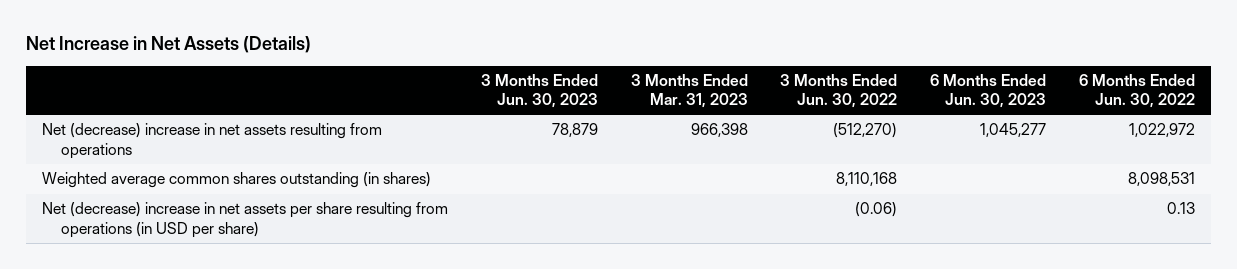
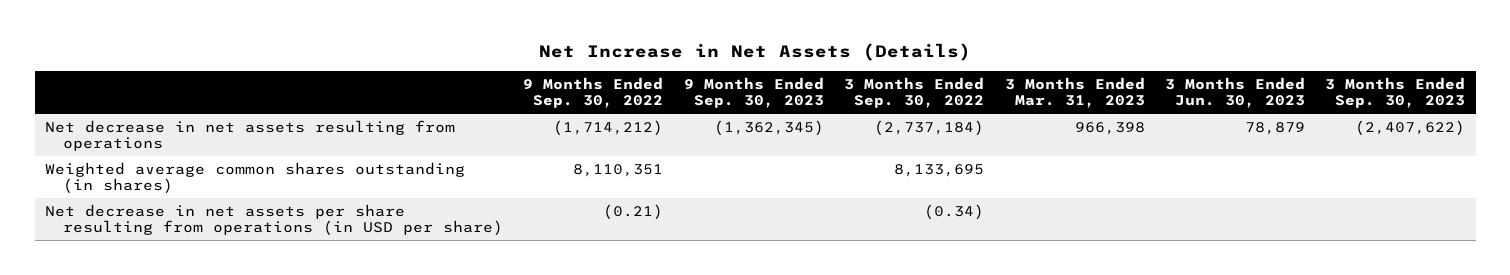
[780,74,898,109] 3 Months Ended Jun. 30, 2022 -> none
[929,74,1046,109] 6 Months Ended Jun. 30, 2023 -> none
[1078,74,1195,109] 6 Months Ended Jun. 30, 2022 -> none
none -> [523,76,664,109] 9 Months Ended Sep. 30, 2022
none -> [683,76,824,109] 9 Months Ended Sep. 30, 2023
none -> [844,76,985,109] 3 Months Ended Sep. 30, 2022
none -> [1325,76,1466,109] 3 Months Ended Sep. 30, 2023
[42,123,383,159] Net (decrease) increase in net assets resulting from operations -> [44,119,455,152] Net decrease in net assets resulting from operations
[42,202,449,238] Net (decrease) increase in net assets per share resulting from operations (in USD per share) -> [44,203,503,237] Net decrease in net assets per share resulting from operations (in USD per share)

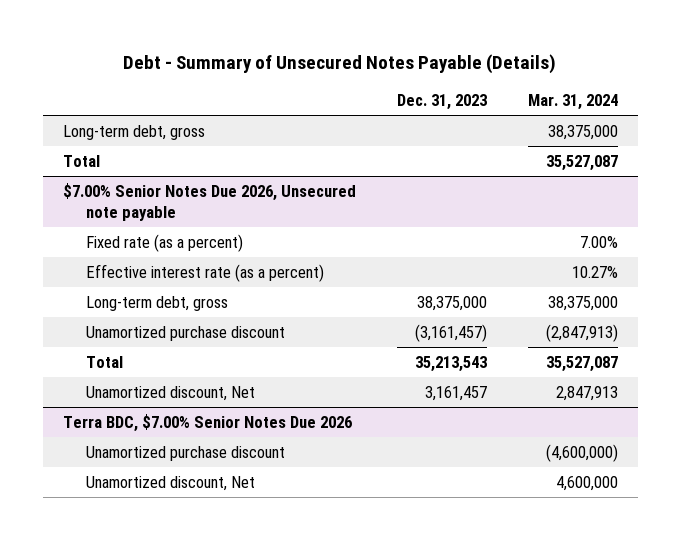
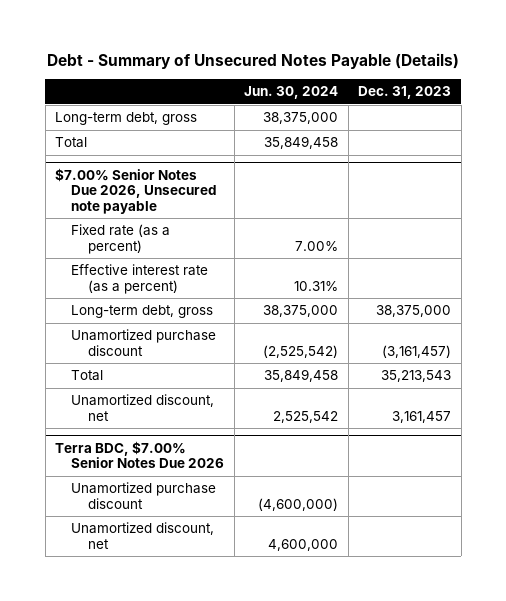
[527,94,618,111] Mar. 31, 2024 -> none
none -> [244,86,339,100] Jun. 30, 2024
[85,385,255,401] Unamortized discount, Net -> [71,394,215,421] Unamortized discount, net
[85,475,255,491] Unamortized discount, Net -> [71,522,215,549] Unamortized discount, net

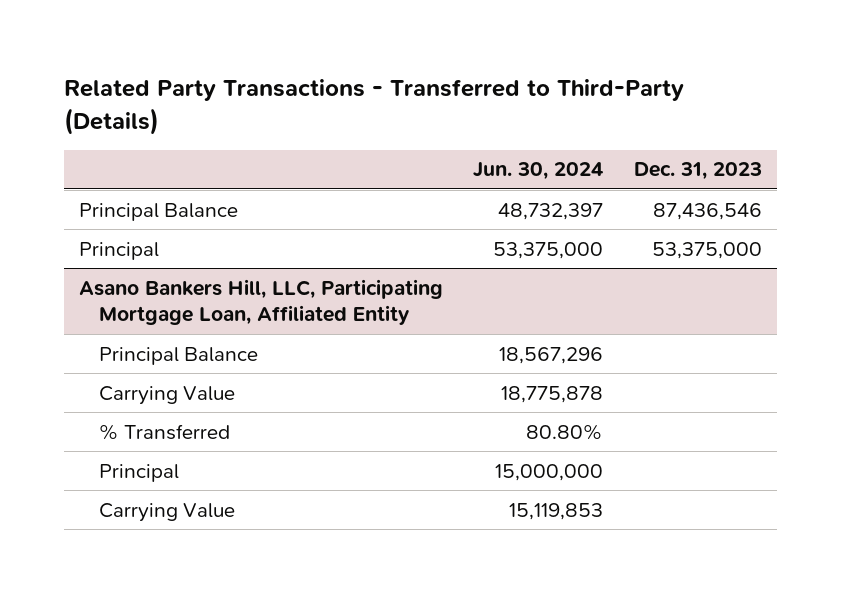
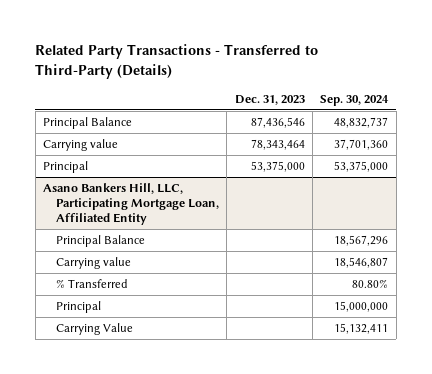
[473,162,604,181] Jun. 30, 2024 -> none
none -> [320,94,390,106] Sep. 30, 2024
none -> [43,139,119,152] Carrying value
[98,385,235,405] Carrying Value -> [56,257,132,270] Carrying value

